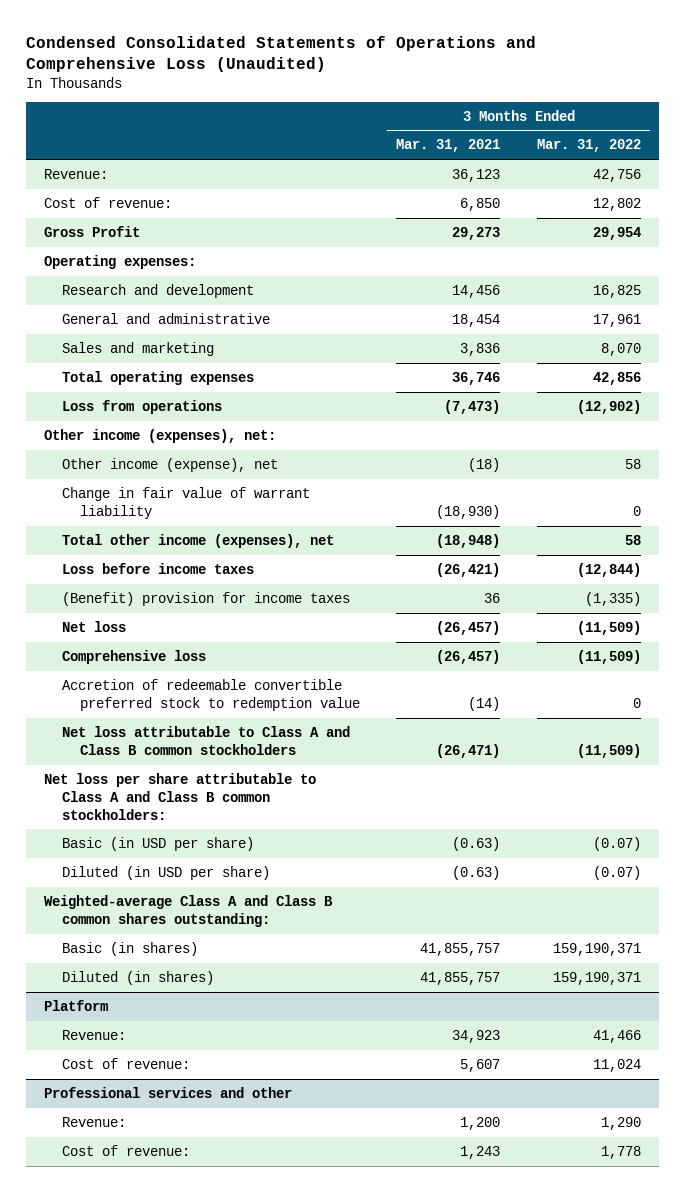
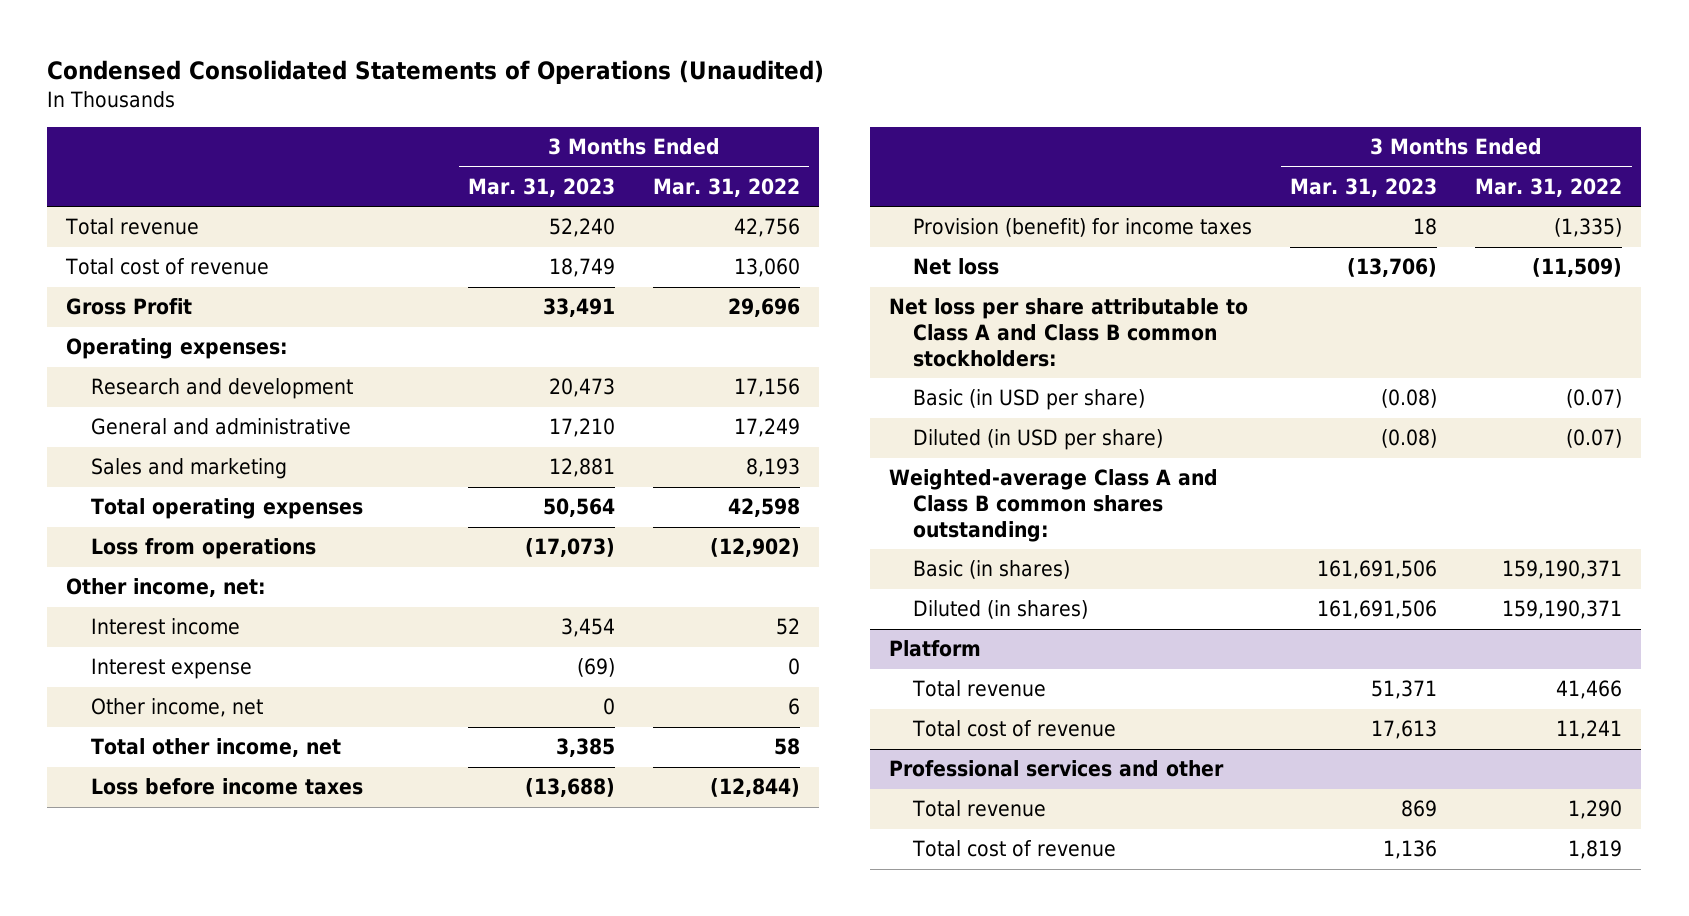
[26,35,537,73] Condensed Consolidated Statements of Operations and Comprehensive Loss (Unaudited) -> [47,60,825,85] Condensed Consolidated Statements of Operations (Unaudited)
[396,139,501,153] Mar. 31, 2021 -> none
none -> [468,177,616,197] Mar. 31, 2023
[44,168,109,179] Revenue: -> [65,218,200,236] Total revenue
[44,196,173,208] Cost of revenue: -> [65,258,270,276] Total cost of revenue
[592,197,641,211] 12,802 -> [733,258,800,278] 13,060
[592,226,641,240] 29,954 -> [727,298,800,318] 29,696
[592,284,641,298] 16,825 -> [733,378,800,398] 17,156
[592,313,641,327] 17,961 -> [733,418,800,438] 17,249
[600,342,641,356] 8,070 -> [745,458,800,478] 8,193
[592,371,641,385] 42,856 -> [727,498,800,518] 42,598
[62,486,311,519] Change in fair value of warrant liability -> none
[44,428,277,443] Other income (expenses), net: -> [66,578,267,598] Other income, net:
none -> [91,618,241,636] Interest income
none -> [91,658,253,680] Interest expense
[62,457,279,472] Other income (expense), net -> [91,698,264,718] Other income, net
[624,458,641,469] 58 -> [787,698,800,716] 6
[62,533,335,548] Total other income (expenses), net -> [91,738,342,758] Total other income, net
[62,591,351,606] (Benefit) provision for income taxes -> [913,218,1253,238] Provision (benefit) for income taxes
[62,649,207,664] Comprehensive loss -> none
[62,678,361,711] Accretion of redeemable convertible preferred stock to redemption value -> none
[62,725,351,755] Net loss attributable to Class A and Class B common stockholders -> none
[62,1029,127,1040] Revenue: -> [912,680,1047,698] Total revenue
[62,1057,191,1069] Cost of revenue: -> [912,720,1117,738] Total cost of revenue
[592,1058,641,1072] 11,024 -> [1556,720,1623,740] 11,241
[62,1116,127,1127] Revenue: -> [912,800,1047,818] Total revenue
[62,1144,191,1156] Cost of revenue: -> [912,840,1117,858] Total cost of revenue
[600,1145,641,1159] 1,778 -> [1568,840,1623,860] 1,819

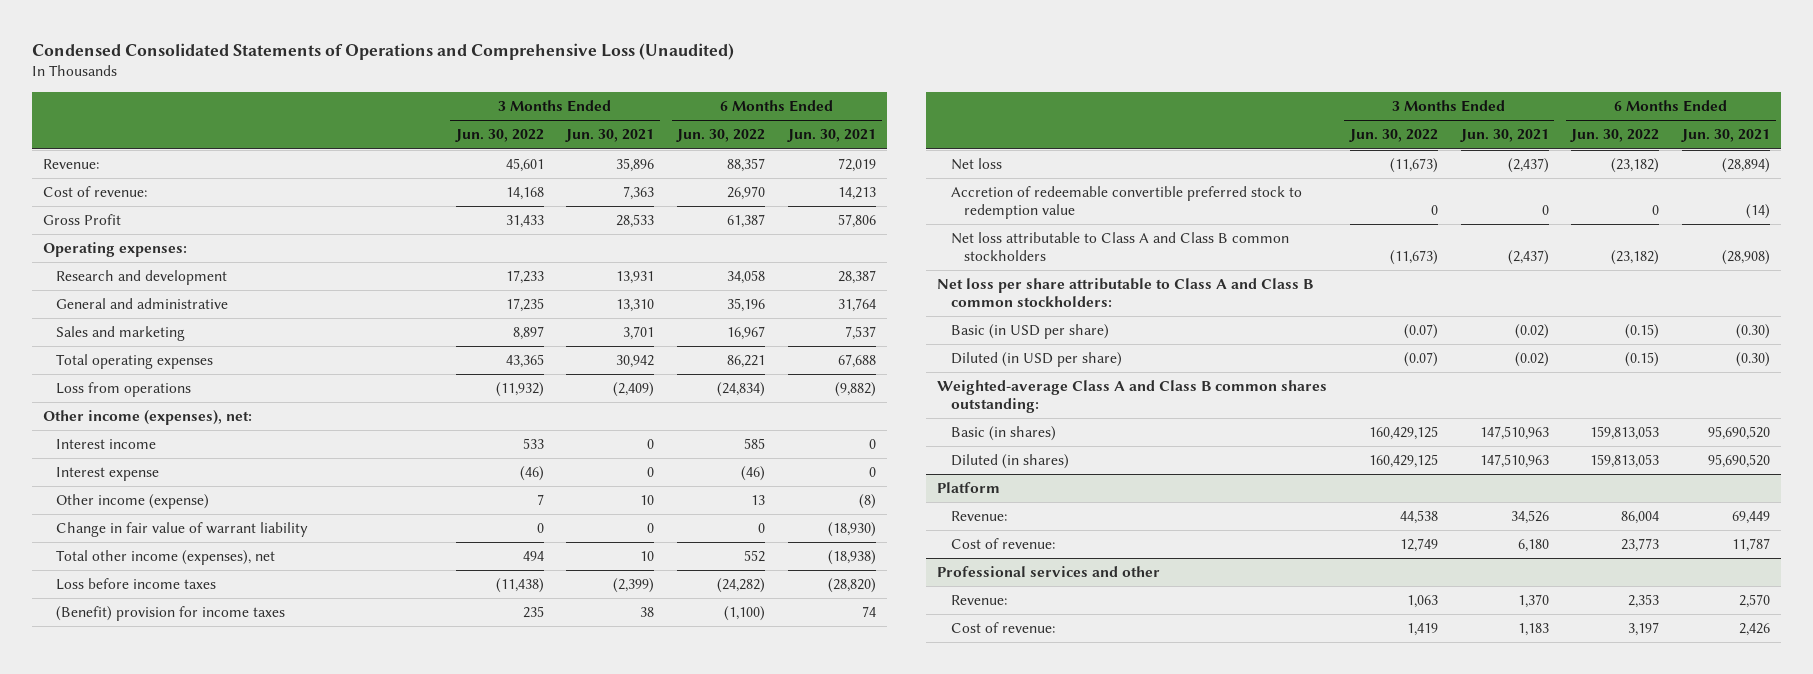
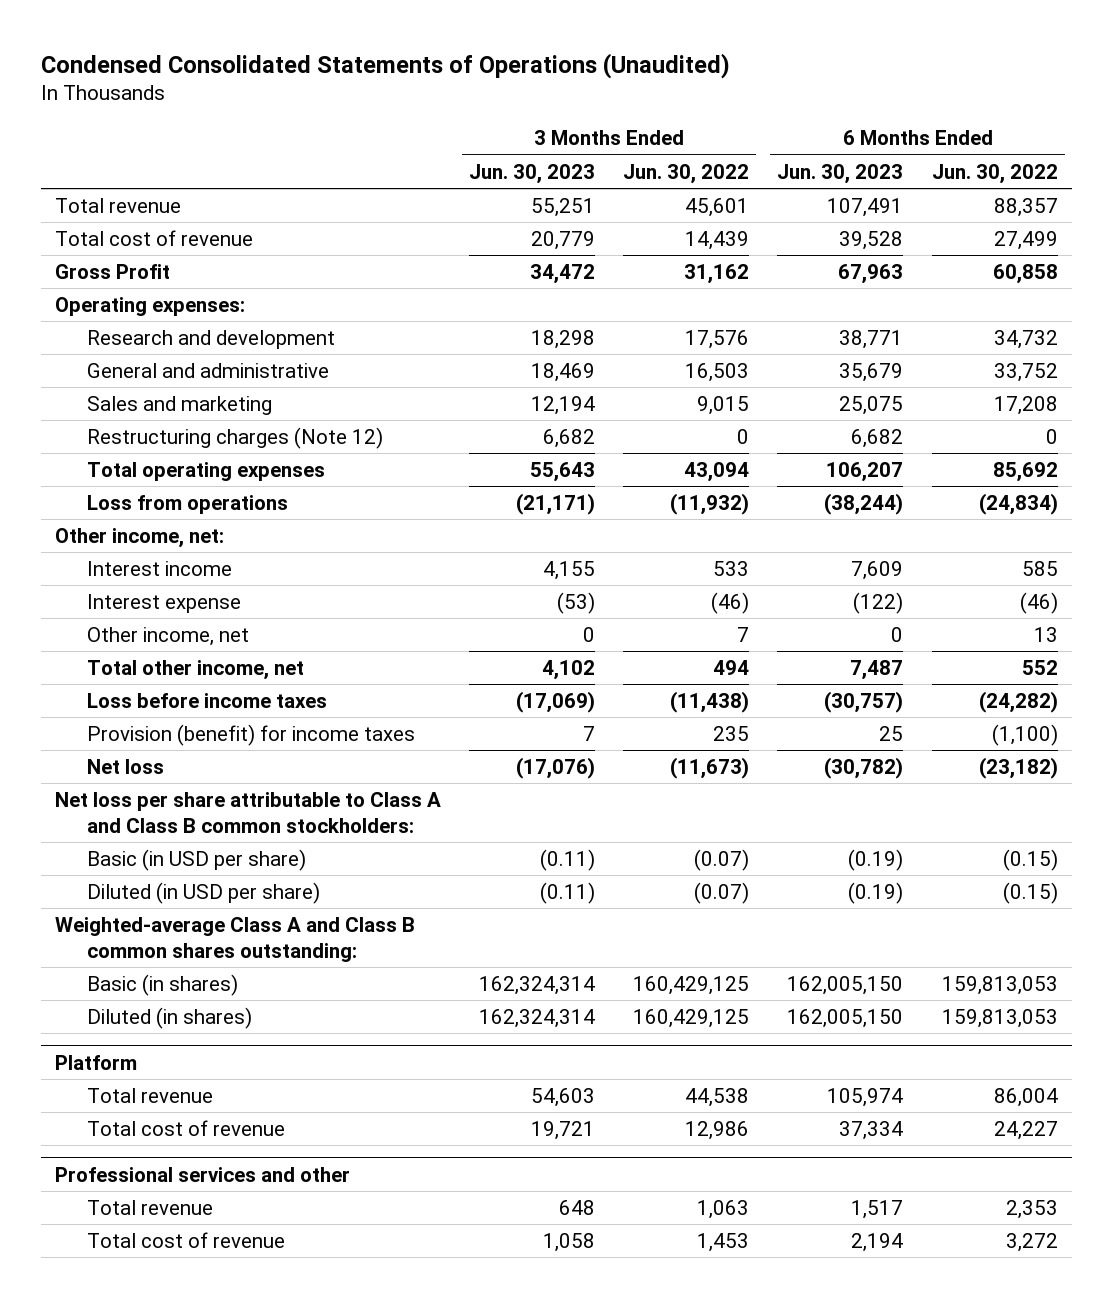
[31,42,734,60] Condensed Consolidated Statements of Operations and Comprehensive Loss (Unaudited) -> [40,52,730,79] Condensed Consolidated Statements of Operations (Unaudited)
[565,129,655,143] Jun. 30, 2021 -> none
[786,129,876,143] Jun. 30, 2021 -> none
none -> [468,163,595,184] Jun. 30, 2023
none -> [777,163,904,184] Jun. 30, 2023
[43,159,100,170] Revenue: -> [54,198,181,214] Total revenue
[43,186,148,198] Cost of revenue: -> [54,230,253,247] Total cost of revenue
[505,187,544,201] 14,168 -> [685,231,750,251] 14,439
[727,186,766,201] 26,970 -> [993,231,1058,251] 27,499
[505,215,544,229] 31,433 -> [684,264,750,285] 31,162
[727,214,766,229] 61,387 -> [992,264,1058,285] 60,858
[505,270,544,285] 17,233 -> [685,330,750,350] 17,576
[727,270,766,285] 34,058 -> [993,330,1058,350] 34,732
[505,298,544,313] 17,235 -> [685,363,750,383] 16,503
[727,298,766,313] 35,196 -> [993,363,1058,383] 33,752
[512,326,544,341] 8,897 -> [697,396,750,416] 9,015
[727,326,766,341] 16,967 -> [993,396,1058,416] 17,208
none -> [86,427,383,450] Restructuring charges (Note 12)
[505,354,544,369] 43,365 -> [684,462,750,483] 43,094
[727,355,766,369] 86,221 -> [992,462,1058,483] 85,692
[43,410,253,426] Other income (expenses), net: -> [54,528,224,549] Other income, net:
[56,522,309,538] Change in fair value of warrant liability -> none
[56,494,210,510] Other income (expense) -> [86,627,249,647] Other income, net
[56,550,276,566] Total other income (expenses), net -> [86,660,304,681] Total other income, net
[56,606,286,622] (Benefit) provision for income taxes -> [86,724,415,747] Provision (benefit) for income taxes
[950,186,1302,220] Accretion of redeemable convertible preferred stock to redemption value -> none
[950,232,1289,262] Net loss attributable to Class A and Class B common stockholders -> none
[950,511,1007,522] Revenue: -> [86,1088,213,1104] Total revenue
[950,538,1055,550] Cost of revenue: -> [86,1120,285,1137] Total cost of revenue
[1399,538,1438,553] 12,749 -> [685,1121,750,1141] 12,986
[1621,538,1660,553] 23,773 -> [993,1121,1058,1141] 24,227
[950,595,1007,606] Revenue: -> [86,1200,213,1216] Total revenue
[950,622,1055,634] Cost of revenue: -> [86,1232,285,1249] Total cost of revenue
[1406,623,1438,637] 1,419 -> [697,1233,750,1253] 1,453
[1628,622,1660,637] 3,197 -> [1005,1233,1058,1253] 3,272

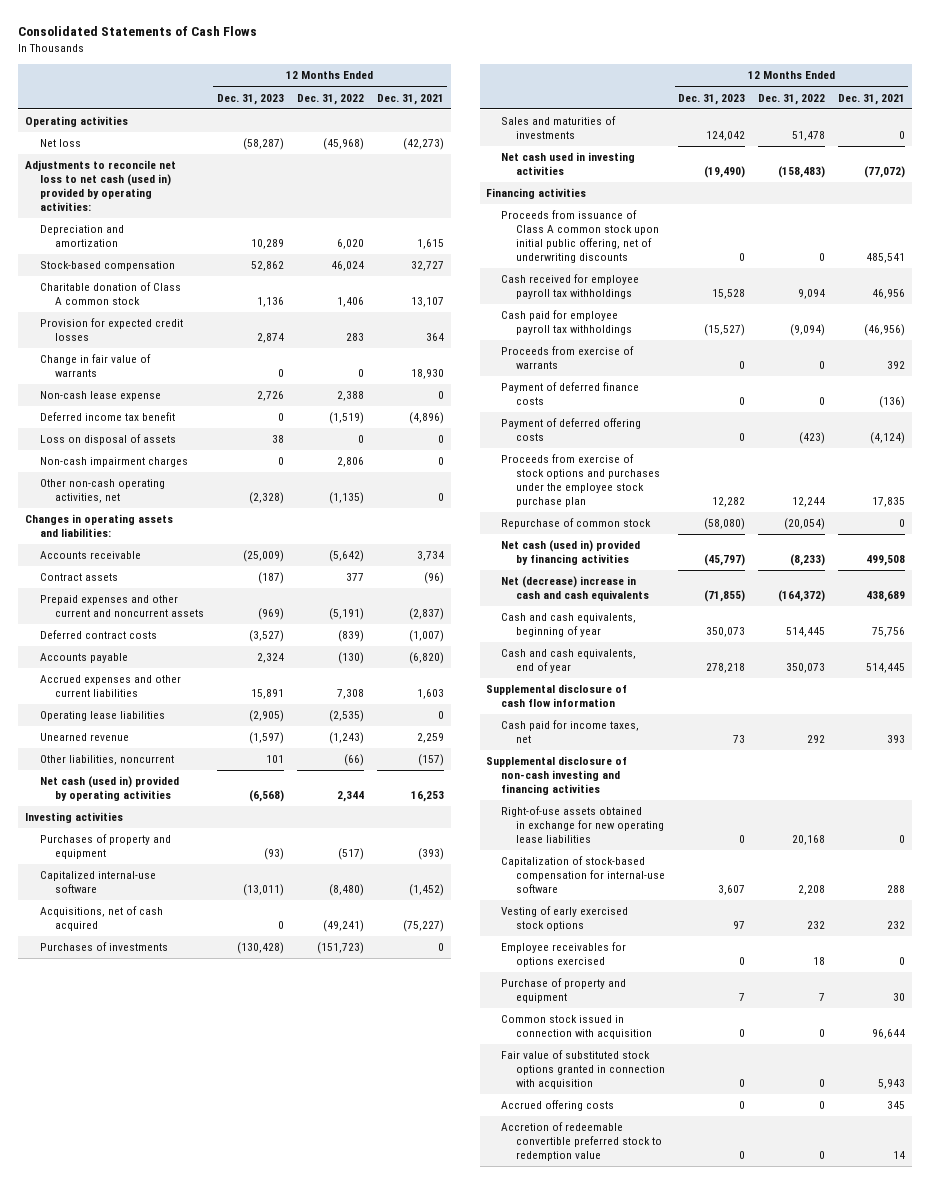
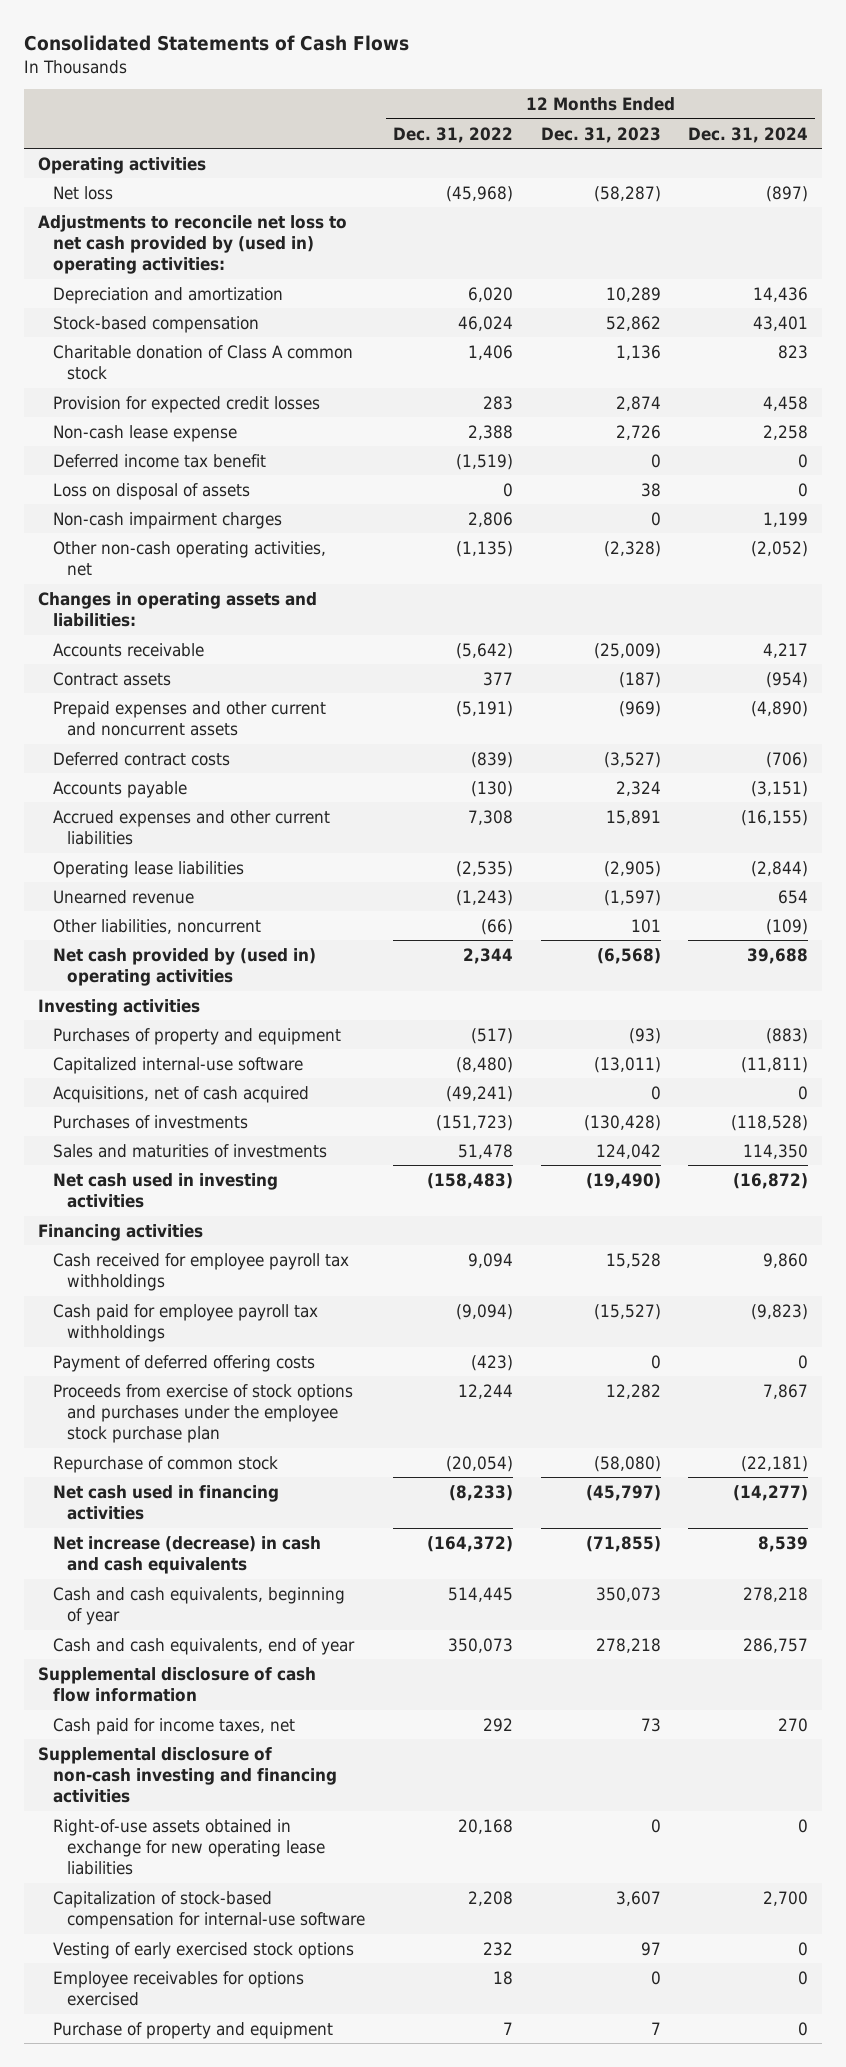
[376,93,444,105] Dec. 31, 2021 -> none
none -> [688,126,809,143] Dec. 31, 2024
[24,160,176,212] Adjustments to reconcile net loss to net cash (used in) provided by operating activities: -> [38,214,348,275] Adjustments to reconcile net loss to net cash provided by (used in) operating activities:
[39,354,151,378] Change in fair value of warrants -> none
[39,776,179,802] Net cash (used in) provided by operating activities -> [52,947,316,986] Net cash provided by (used in) operating activities
[500,210,659,264] Proceeds from issuance of Class A common stock upon initial public offering, net of underwriting discounts -> none
[500,346,634,370] Proceeds from exercise of warrants -> none
[500,382,639,406] Payment of deferred finance costs -> none
[500,540,640,566] Net cash (used in) provided by financing activities -> [52,1484,279,1520] Net cash used in financing activities
[500,576,649,602] Net (decrease) increase in cash and cash equivalents -> [52,1535,321,1574] Net increase (decrease) in cash and cash equivalents
[500,1015,652,1040] Common stock issued in connection with acquisition -> none
[500,1050,665,1090] Fair value of substituted stock options granted in connection with acquisition -> none
[500,1100,614,1112] Accrued offering costs -> none
[500,1122,662,1162] Accretion of redeemable convertible preferred stock to redemption value -> none

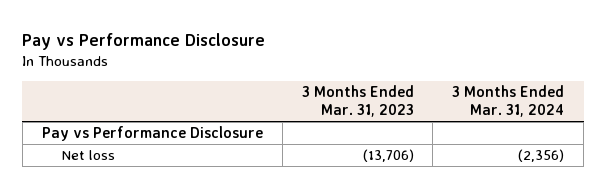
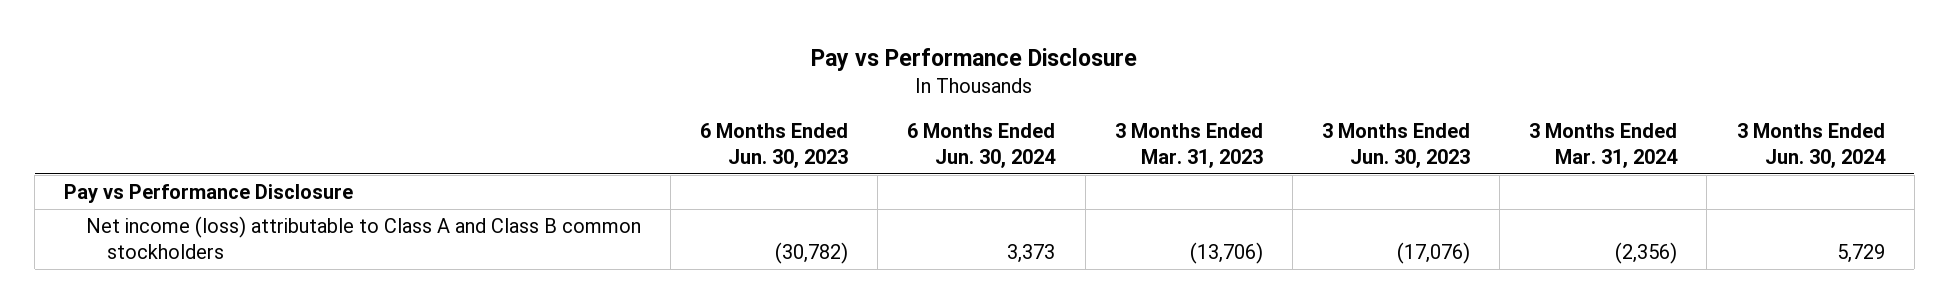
none -> [700,122,849,168] 6 Months Ended Jun. 30, 2023
none -> [907,122,1057,168] 6 Months Ended Jun. 30, 2024
none -> [1321,122,1470,168] 3 Months Ended Jun. 30, 2023
none -> [1736,122,1886,168] 3 Months Ended Jun. 30, 2024
[61,150,116,161] Net loss -> [85,216,641,260] Net income (loss) attributable to Class A and Class B common stockholders

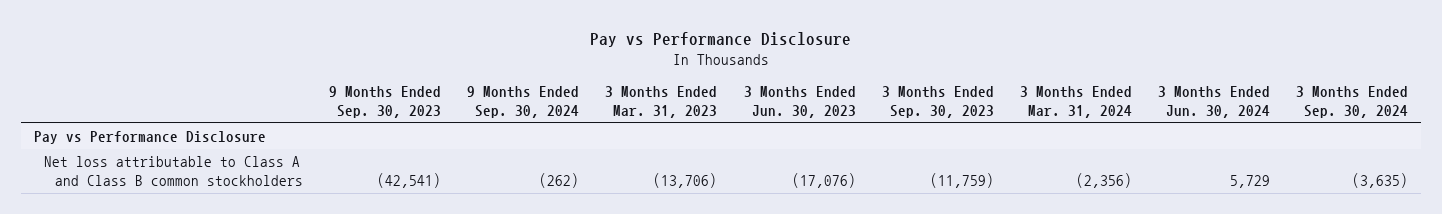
[700,122,849,168] 6 Months Ended Jun. 30, 2023 -> none
[907,122,1057,168] 6 Months Ended Jun. 30, 2024 -> none
none -> [329,85,442,119] 9 Months Ended Sep. 30, 2023
none -> [467,85,580,119] 9 Months Ended Sep. 30, 2024
none -> [881,85,994,119] 3 Months Ended Sep. 30, 2023
none -> [1296,85,1409,119] 3 Months Ended Sep. 30, 2024
[85,216,641,260] Net income (loss) attributable to Class A and Class B common stockholders -> [44,156,303,187] Net loss attributable to Class A and Class B common stockholders

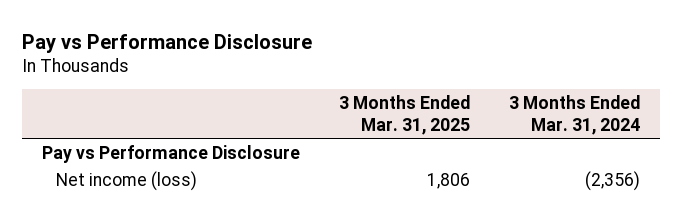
[329,85,442,119] 9 Months Ended Sep. 30, 2023 -> none
[467,85,580,119] 9 Months Ended Sep. 30, 2024 -> none
[605,85,718,119] 3 Months Ended Mar. 31, 2023 -> none
[743,85,856,119] 3 Months Ended Jun. 30, 2023 -> none
[881,85,994,119] 3 Months Ended Sep. 30, 2023 -> none
[1158,85,1271,119] 3 Months Ended Jun. 30, 2024 -> none
[1296,85,1409,119] 3 Months Ended Sep. 30, 2024 -> none
none -> [338,94,470,135] 3 Months Ended Mar. 31, 2025
[44,156,303,187] Net loss attributable to Class A and Class B common stockholders -> [56,170,198,191] Net income (loss)

